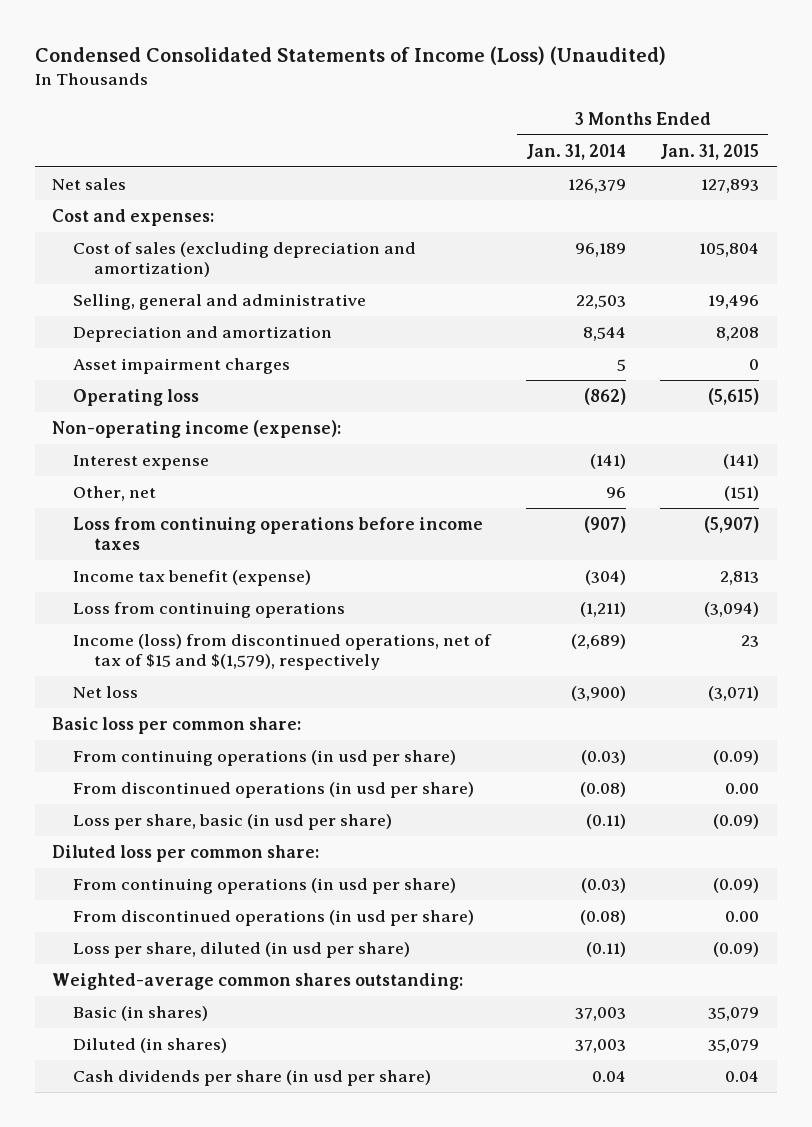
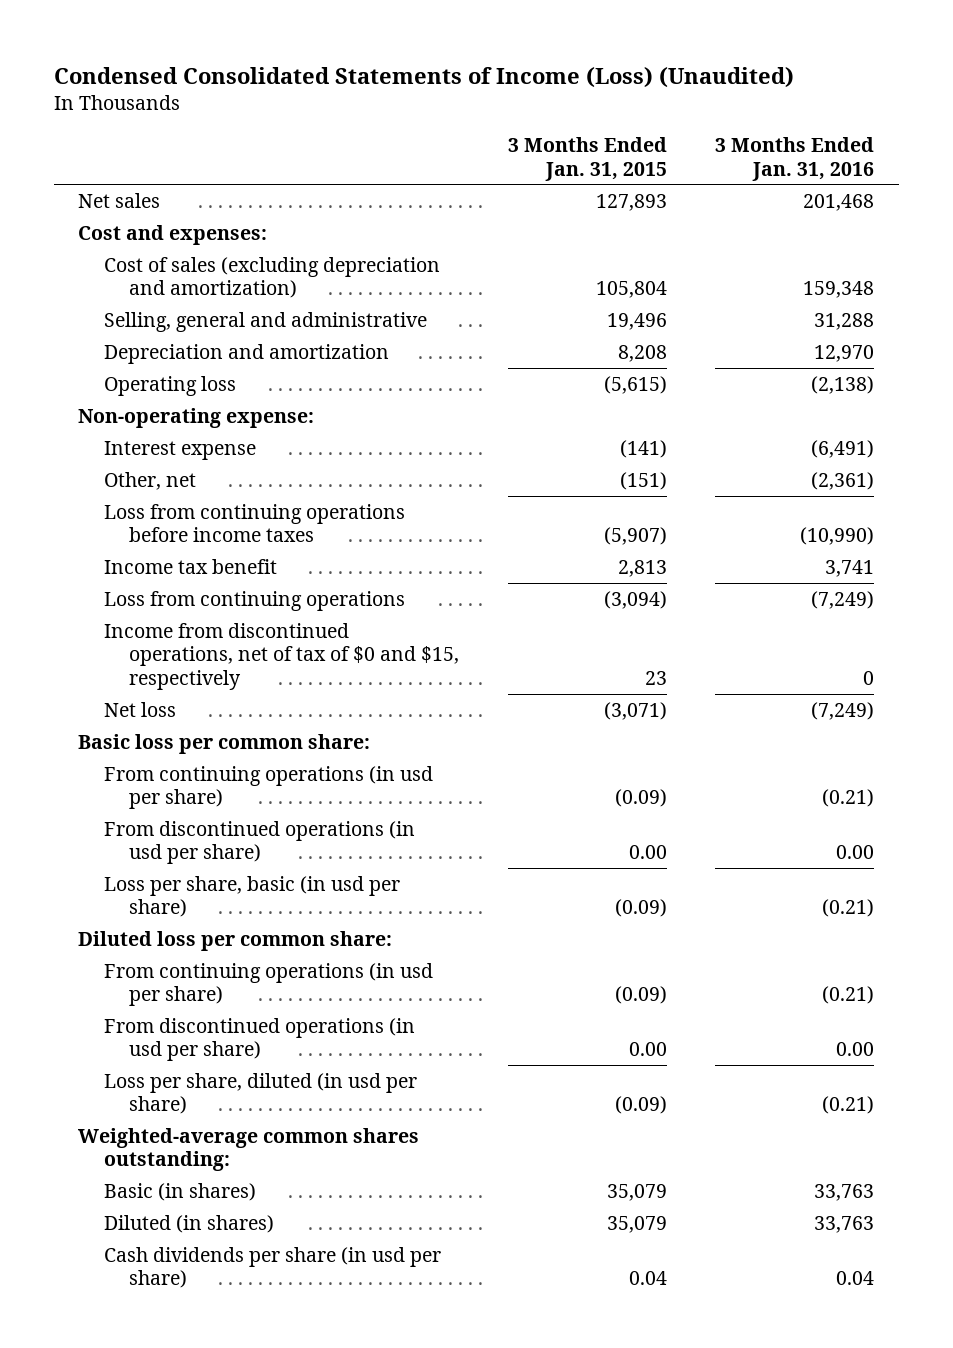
[525,143,626,160] Jan. 31, 2014 -> none
none -> [715,136,875,181] 3 Months Ended Jan. 31, 2016
[73,357,291,374] Asset impairment charges -> none
[52,419,342,438] Non-operating income (expense): -> [78,407,315,428] Non-operating expense:
[73,569,312,586] Income tax benefit (expense) -> [103,558,277,574] Income tax benefit
[73,633,493,671] Income (loss) from discontinued operations, net of tax of $15 and $(1,579), respectively -> [103,622,459,691] Income from discontinued operations, net of tax of $0 and $15, respectively

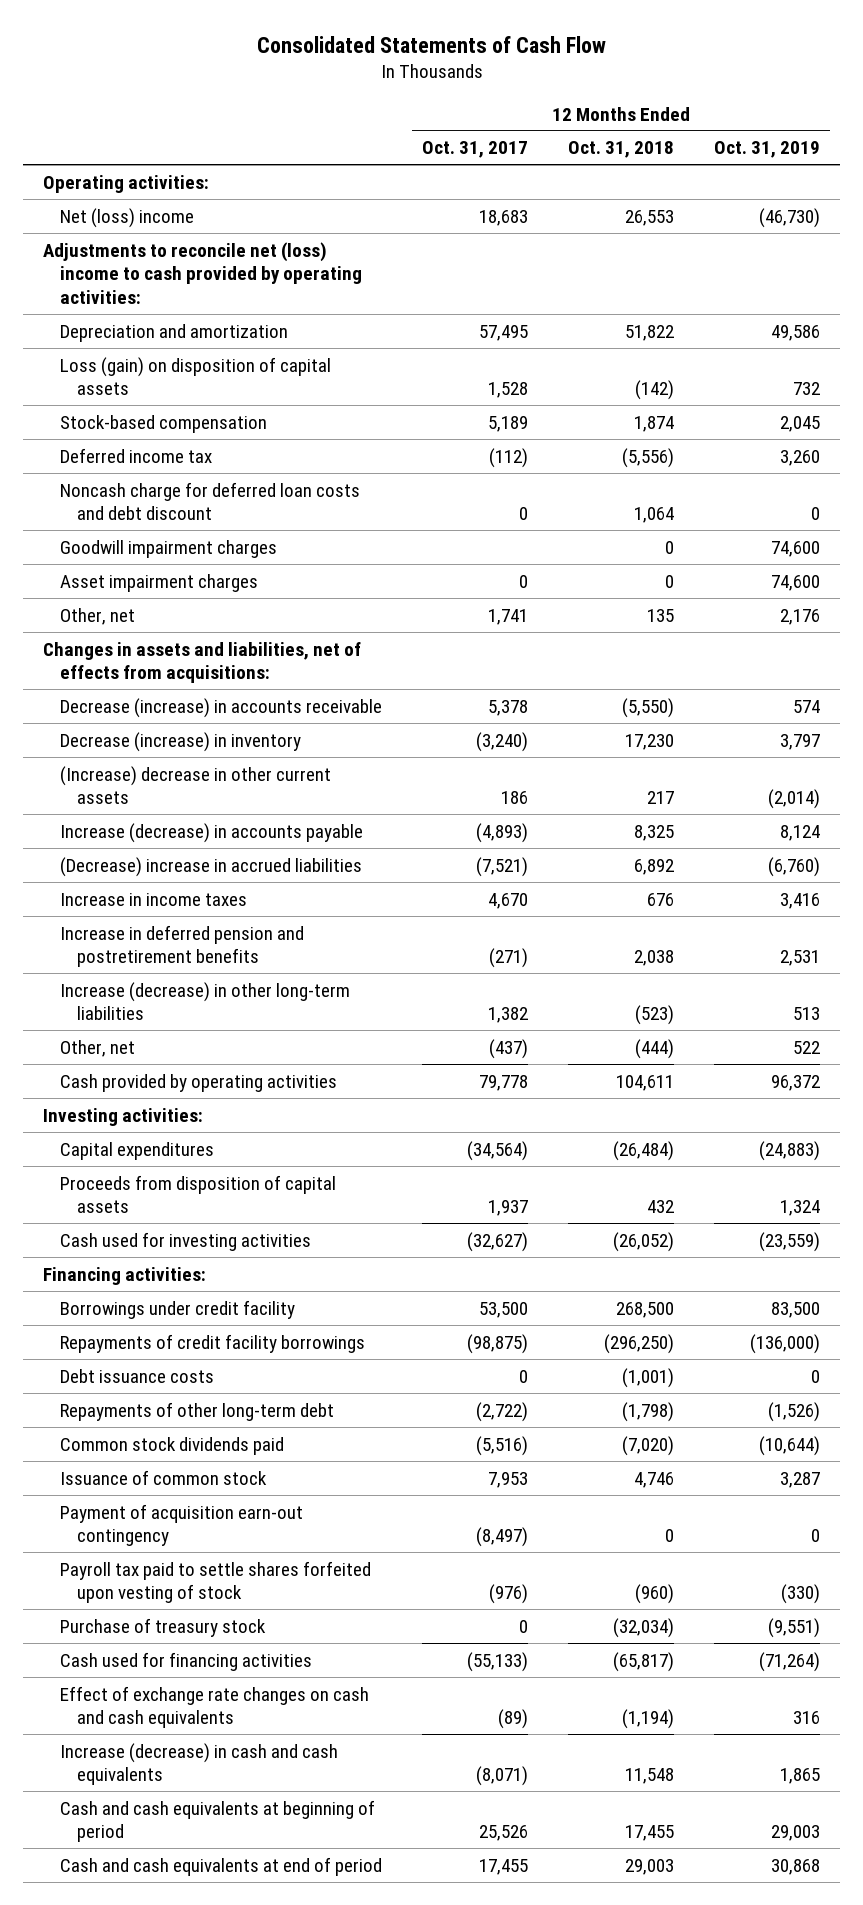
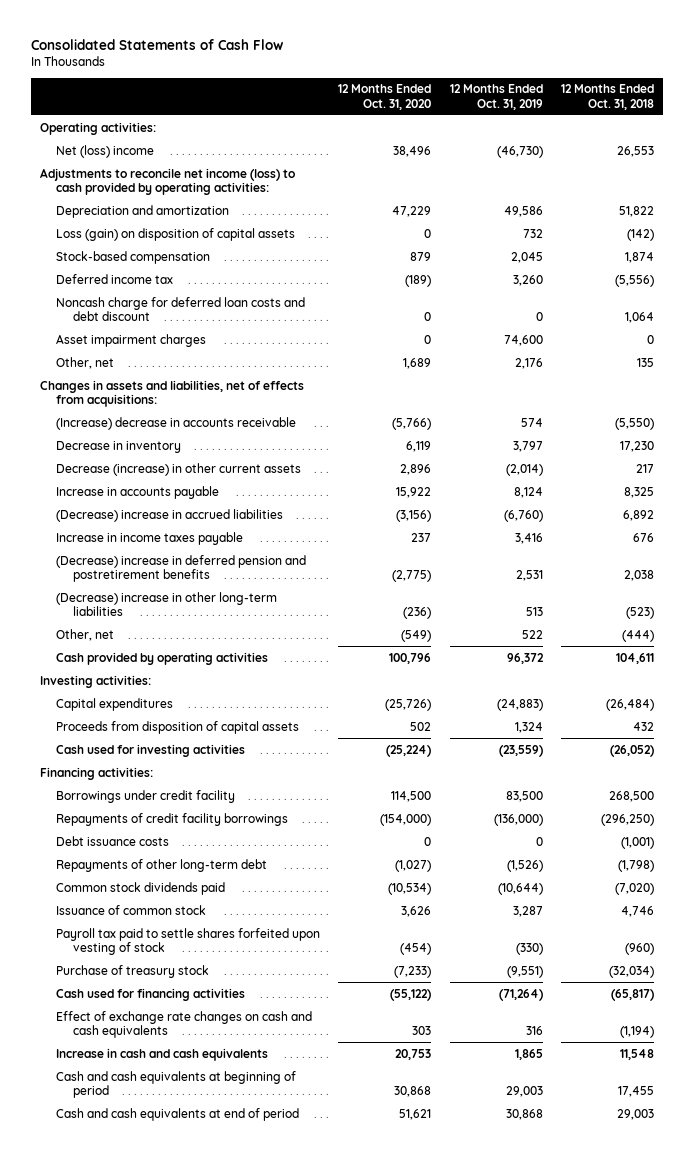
[421,141,528,159] Oct. 31, 2017 -> none
none -> [338,84,432,110] 12 Months Ended Oct. 31, 2020
[43,241,362,305] Adjustments to reconcile net (loss) income to cash provided by operating activities: -> [40,167,296,196] Adjustments to reconcile net income (loss) to cash provided by operating activities:
[59,539,277,558] Goodwill impairment charges -> none
[59,697,382,718] Decrease (increase) in accounts receivable -> [56,416,297,430] (Increase) decrease in accounts receivable
[59,731,301,752] Decrease (increase) in inventory -> [56,440,182,453] Decrease in inventory
[59,765,331,805] (Increase) decrease in other current assets -> [56,462,302,476] Decrease (increase) in other current assets
[59,822,363,843] Increase (decrease) in accounts payable -> [56,485,220,499] Increase in accounts payable
[59,892,247,906] Increase in income taxes -> [56,531,244,545] Increase in income taxes payable
[59,924,304,968] Increase in deferred pension and postretirement benefits -> [56,554,307,583] (Decrease) increase in deferred pension and postretirement benefits
[59,981,350,1021] Increase (decrease) in other long-term liabilities -> [56,591,278,617] (Decrease) increase in other long-term liabilities
[59,1503,303,1547] Payment of acquisition earn-out contingency -> none
[59,1742,338,1786] Increase (decrease) in cash and cash equivalents -> [56,1047,269,1061] Increase in cash and cash equivalents

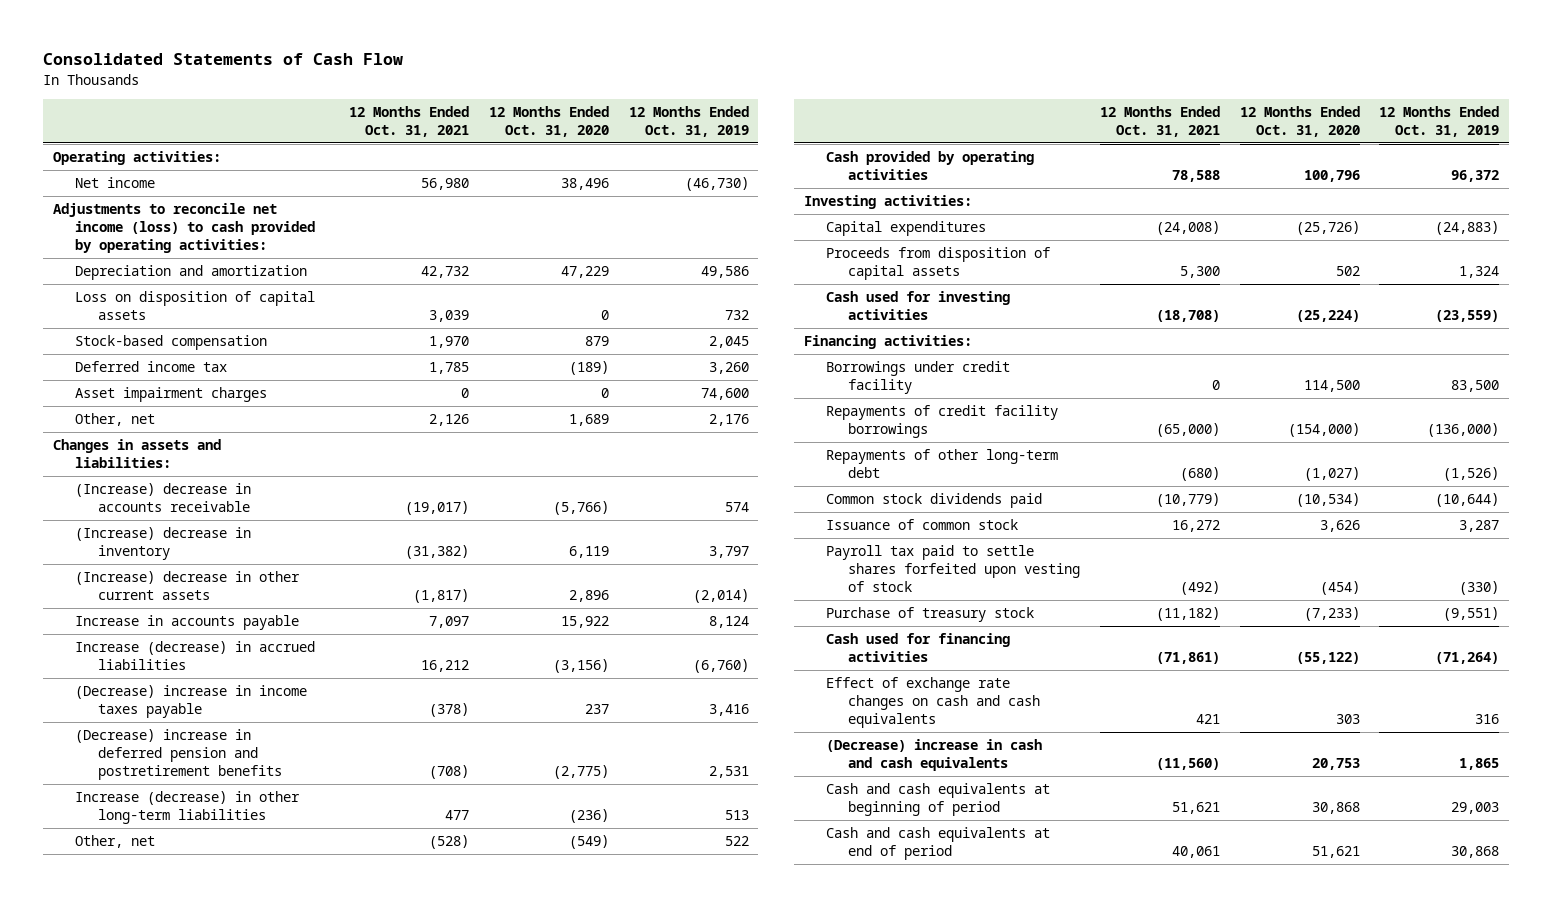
[560,84,654,110] 12 Months Ended Oct. 31, 2018 -> none
none -> [349,105,470,138] 12 Months Ended Oct. 31, 2021
[56,144,155,158] Net (loss) income -> [75,176,156,188] Net income
[56,227,296,241] Loss (gain) on disposition of capital assets -> [75,290,316,321] Loss on disposition of capital assets
[56,296,306,322] Noncash charge for deferred loan costs and debt discount -> none
[40,379,305,408] Changes in assets and liabilities, net of effects from acquisitions: -> [53,438,222,469] Changes in assets and liabilities:
[56,440,182,453] Decrease in inventory -> [75,526,252,561] (Increase) decrease in inventory
[56,462,302,476] Decrease (increase) in other current assets -> [75,570,301,601] (Increase) decrease in other current assets
[56,508,284,522] (Decrease) increase in accrued liabilities -> [75,640,316,671] Increase (decrease) in accrued liabilities
[56,531,244,545] Increase in income taxes payable -> [75,684,308,719] (Decrease) increase in income taxes payable
[56,591,278,617] (Decrease) increase in other long-term liabilities -> [75,790,301,825] Increase (decrease) in other long-term liabilities
[56,835,170,846] Debt issuance costs -> none
[56,1047,269,1061] Increase in cash and cash equivalents -> [826,738,1043,772] (Decrease) increase in cash and cash equivalents

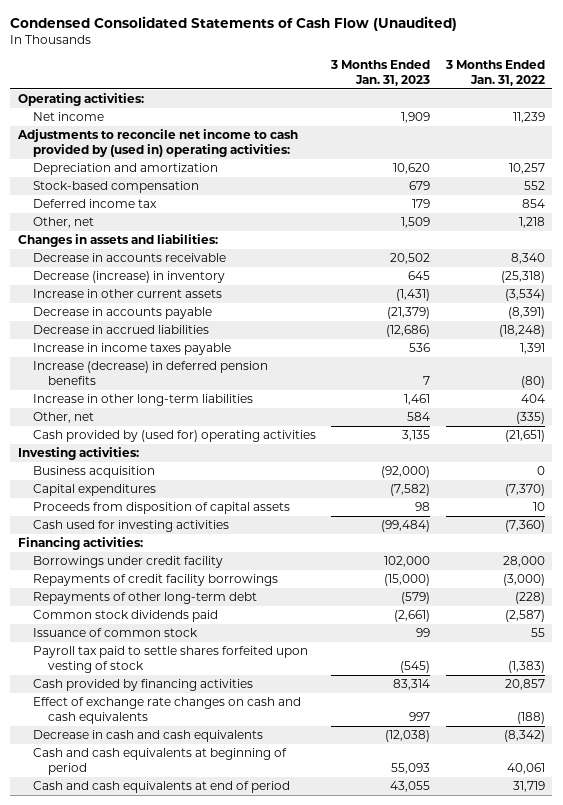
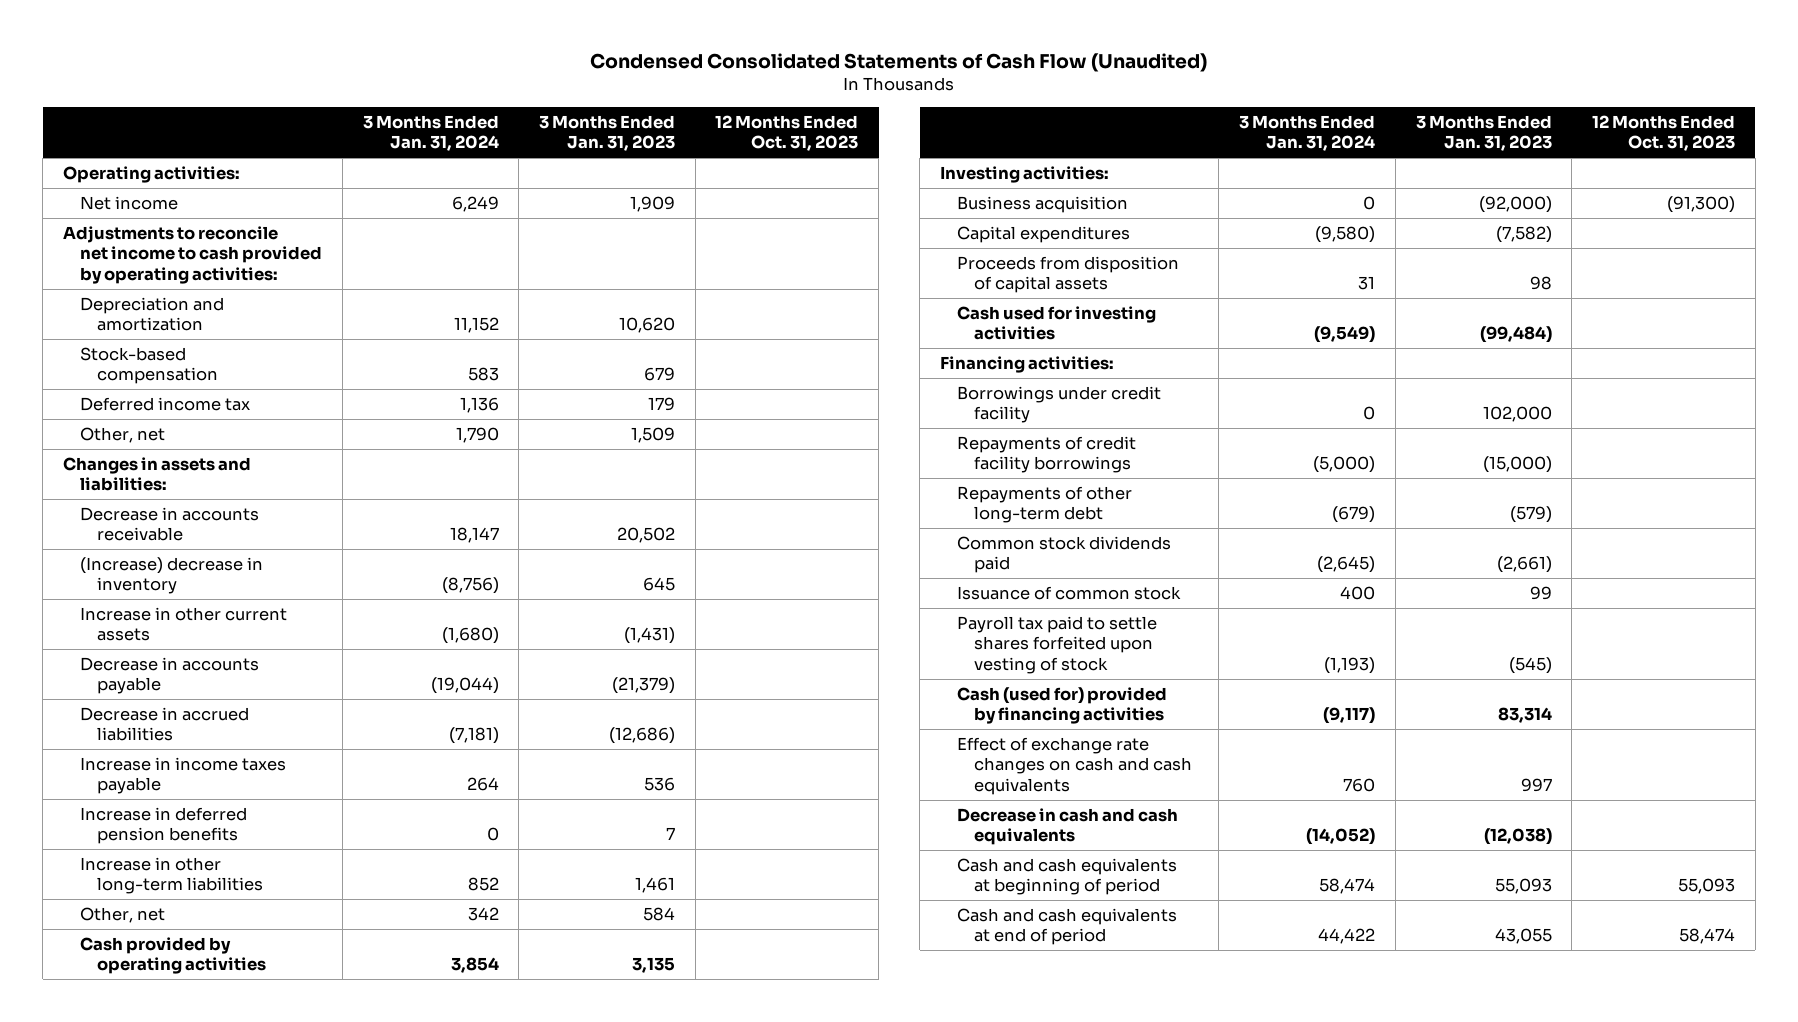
[444,60,545,87] 3 Months Ended Jan. 31, 2022 -> none
none -> [362,114,499,152] 3 Months Ended Jan. 31, 2024
none -> [715,114,859,152] 12 Months Ended Oct. 31, 2023
[16,129,298,158] Adjustments to reconcile net income to cash provided by (used in) operating activities: -> [63,225,323,285] Adjustments to reconcile net income to cash provided by operating activities:
[32,271,225,284] Decrease (increase) in inventory -> [80,556,264,595] (Increase) decrease in inventory
[32,361,268,386] Increase (decrease) in deferred pension benefits -> [80,806,248,845] Increase in deferred pension benefits
[32,430,316,443] Cash provided by (used for) operating activities -> [80,936,267,975] Cash provided by operating activities
[32,679,253,692] Cash provided by financing activities -> [956,686,1167,725] Cash (used for) provided by financing activities

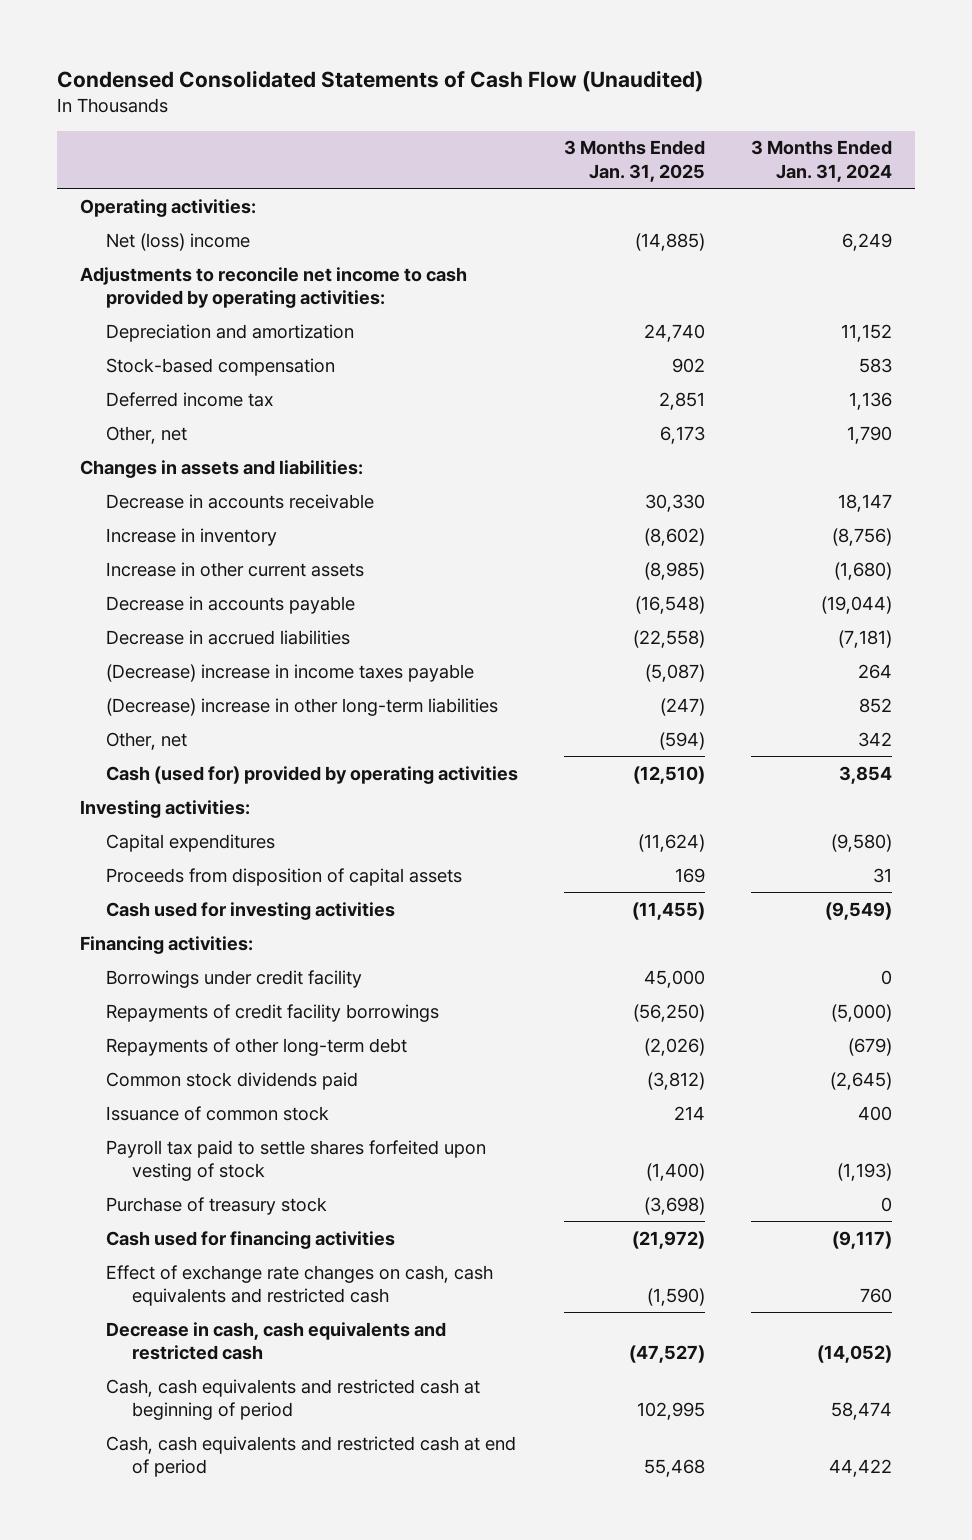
[538,114,675,152] 3 Months Ended Jan. 31, 2023 -> none
[715,114,859,152] 12 Months Ended Oct. 31, 2023 -> none
none -> [564,140,706,182] 3 Months Ended Jan. 31, 2025
[80,195,179,210] Net income -> [106,232,251,251] Net (loss) income
[80,556,264,595] (Increase) decrease in inventory -> [106,527,278,546] Increase in inventory
[80,806,248,845] Increase in deferred pension benefits -> none
[80,756,287,795] Increase in income taxes payable -> [106,663,475,682] (Decrease) increase in income taxes payable
[80,856,264,895] Increase in other long-term liabilities -> [106,697,499,716] (Decrease) increase in other long-term liabilities
[80,936,267,975] Cash provided by operating activities -> [106,765,519,784] Cash (used for) provided by operating activities
[956,195,1128,213] Business acquisition -> none
none -> [106,1196,328,1215] Purchase of treasury stock
[956,686,1167,725] Cash (used for) provided by financing activities -> [106,1230,396,1249] Cash used for financing activities
[956,736,1192,796] Effect of exchange rate changes on cash and cash equivalents -> [106,1264,494,1306] Effect of exchange rate changes on cash, cash equivalents and restricted cash
[956,807,1178,846] Decrease in cash and cash equivalents -> [106,1321,447,1360] Decrease in cash, cash equivalents and restricted cash
[956,857,1177,896] Cash and cash equivalents at beginning of period -> [106,1378,481,1420] Cash, cash equivalents and restricted cash at beginning of period
[956,907,1177,946] Cash and cash equivalents at end of period -> [106,1435,517,1477] Cash, cash equivalents and restricted cash at end of period

